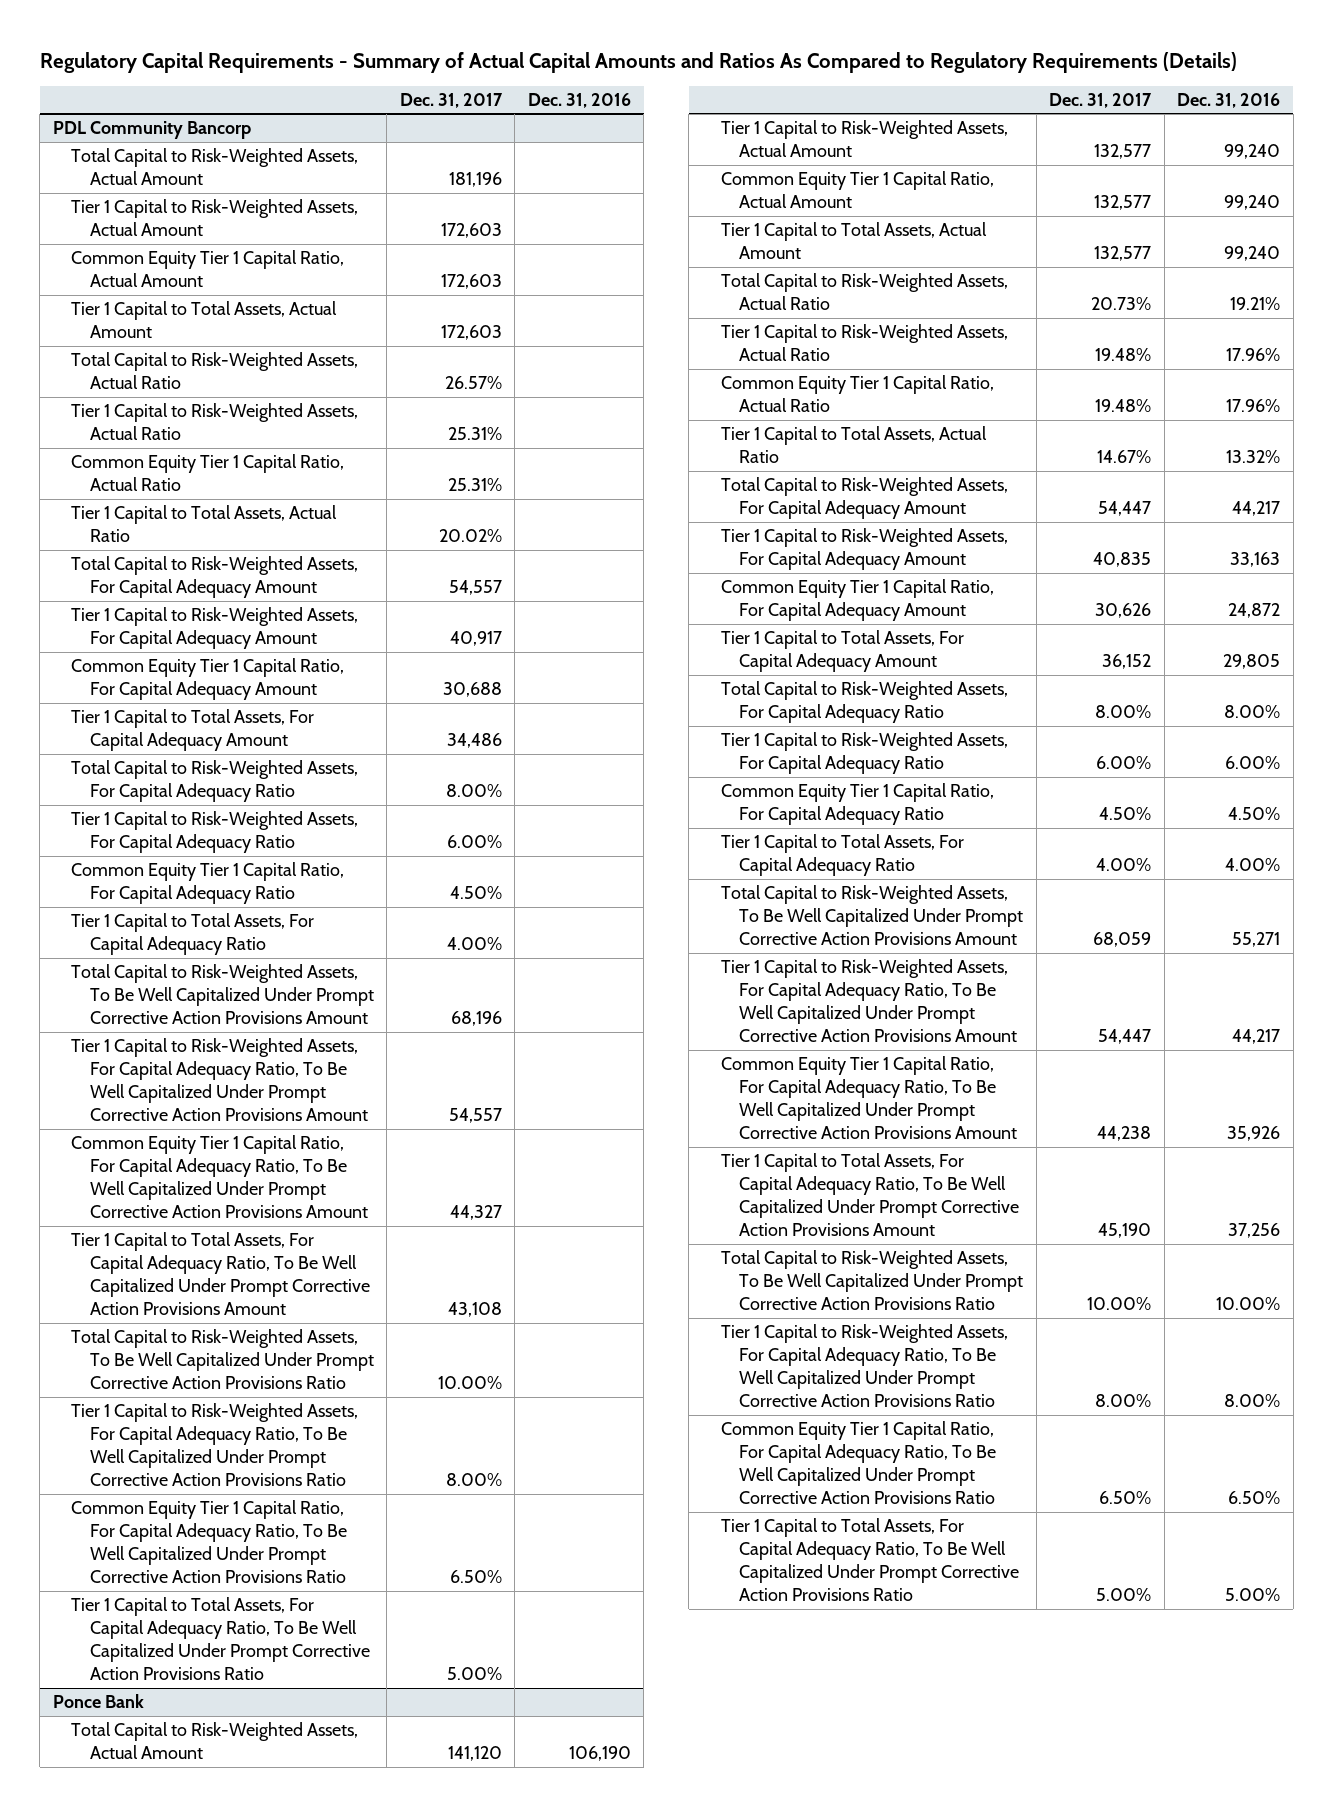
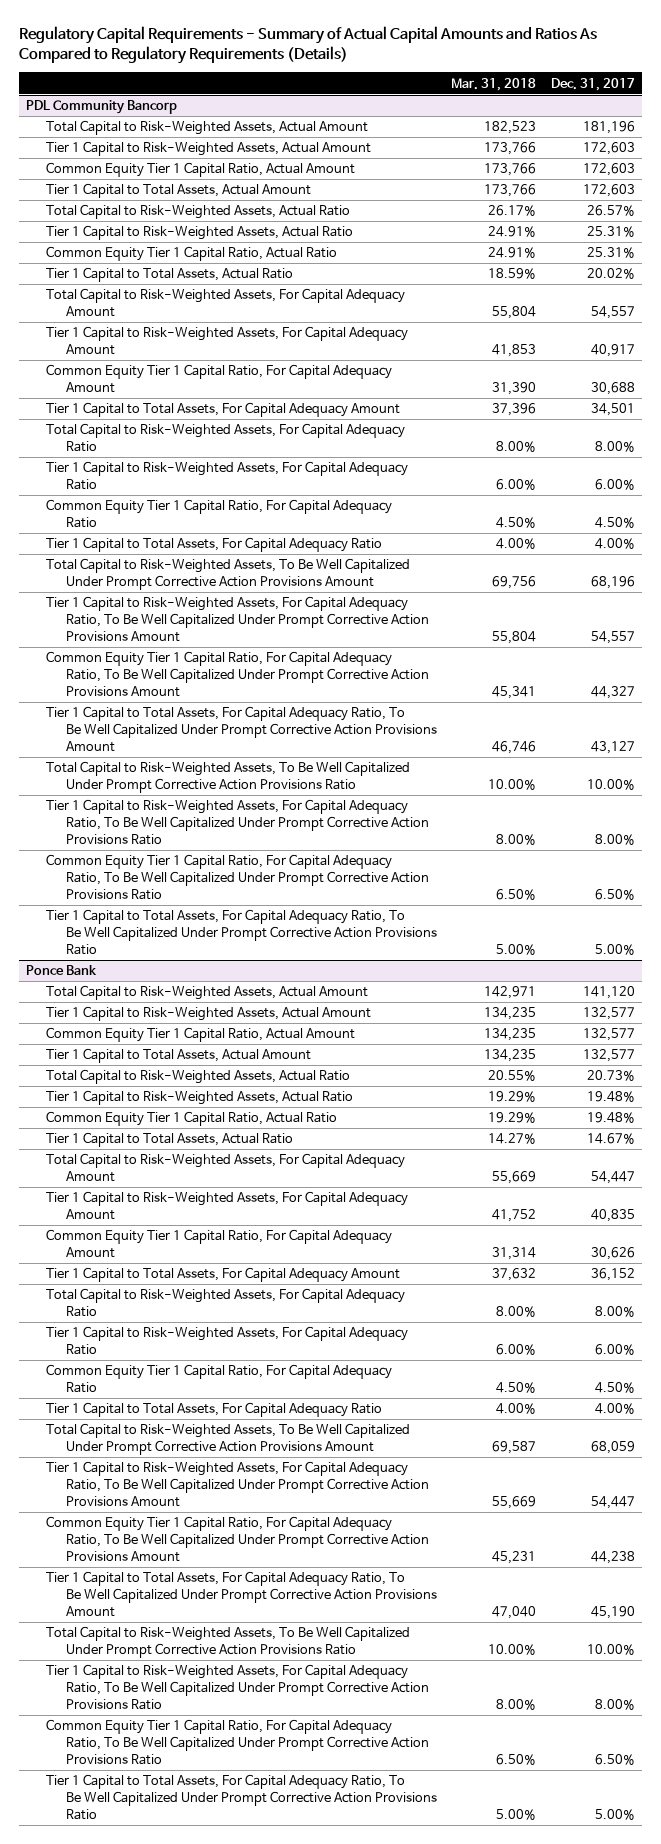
[527,92,631,108] Dec. 31, 2016 -> none
none -> [451,77,537,91] Mar. 31, 2018
[446,733,502,749] 34,486 -> [590,403,635,417] 34,501
[447,1302,502,1318] 43,108 -> [590,740,635,754] 43,127

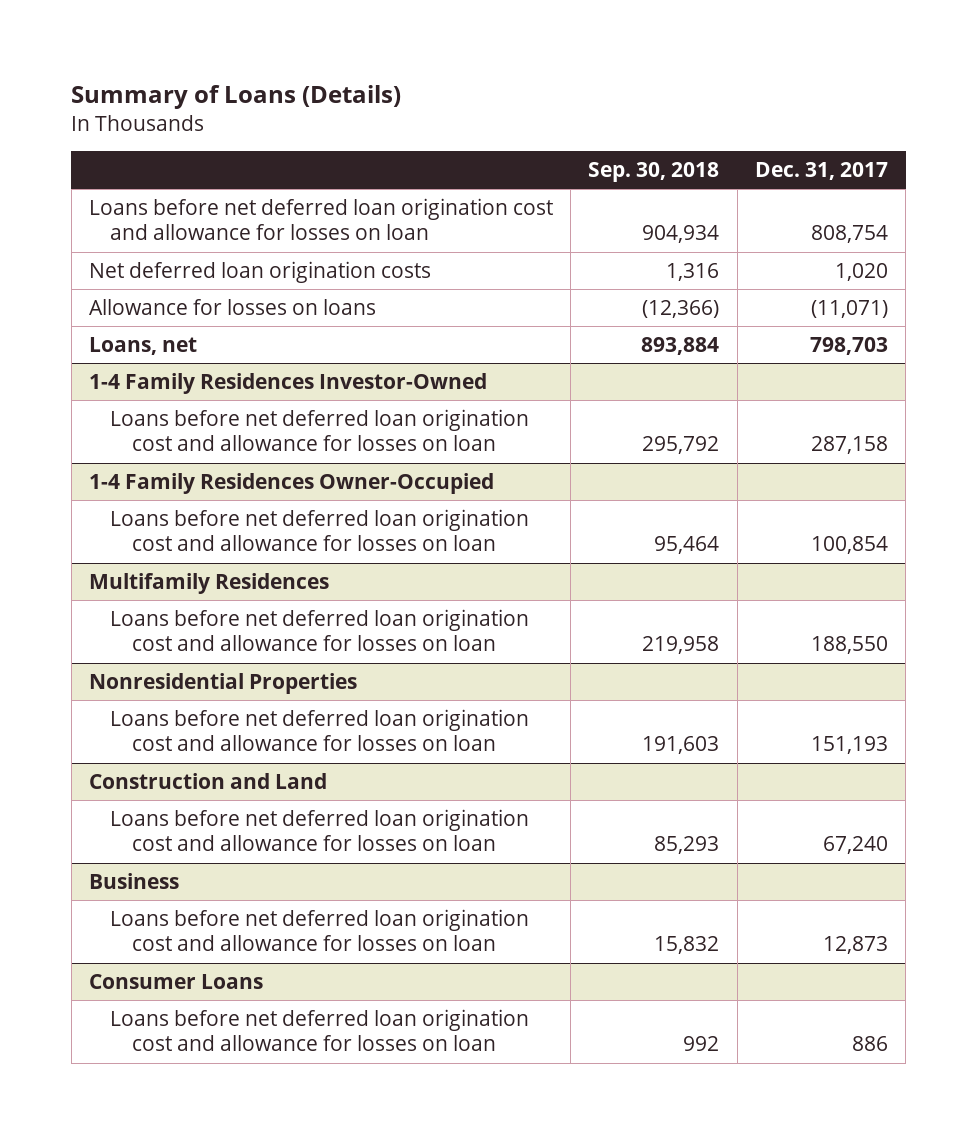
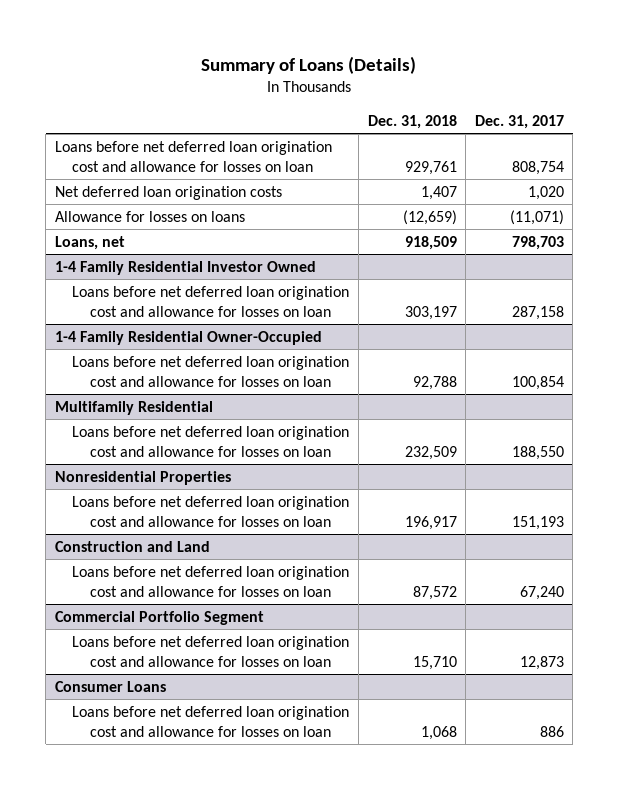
[588,162,720,183] Sep. 30, 2018 -> none
none -> [367,114,457,129] Dec. 31, 2018
[88,372,487,394] 1-4 Family Residences Investor-Owned -> [54,260,316,275] 1-4 Family Residential Investor Owned
[88,472,494,494] 1-4 Family Residences Owner-Occupied -> [54,330,322,345] 1-4 Family Residential Owner-Occupied
[88,572,329,594] Multifamily Residences -> [54,400,213,415] Multifamily Residential
[88,872,179,889] Business -> [54,610,264,625] Commercial Portfolio Segment

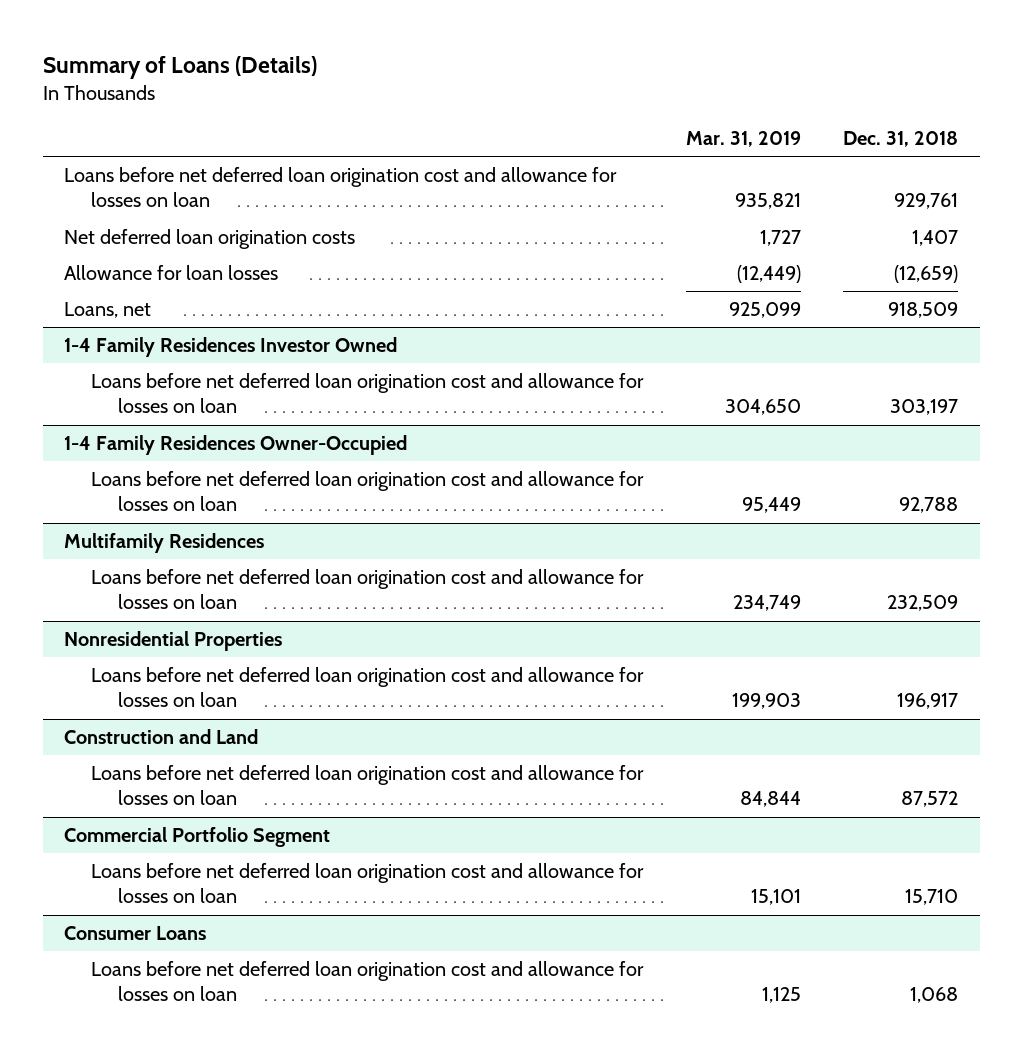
[474,114,564,129] Dec. 31, 2017 -> none
none -> [685,131,801,148] Mar. 31, 2019
[54,210,245,222] Allowance for losses on loans -> [63,265,278,281] Allowance for loan losses
[54,260,316,275] 1-4 Family Residential Investor Owned -> [63,337,397,358] 1-4 Family Residences Investor Owned
[54,330,322,345] 1-4 Family Residential Owner-Occupied -> [63,435,407,456] 1-4 Family Residences Owner-Occupied
[54,400,213,415] Multifamily Residential -> [63,533,264,554] Multifamily Residences

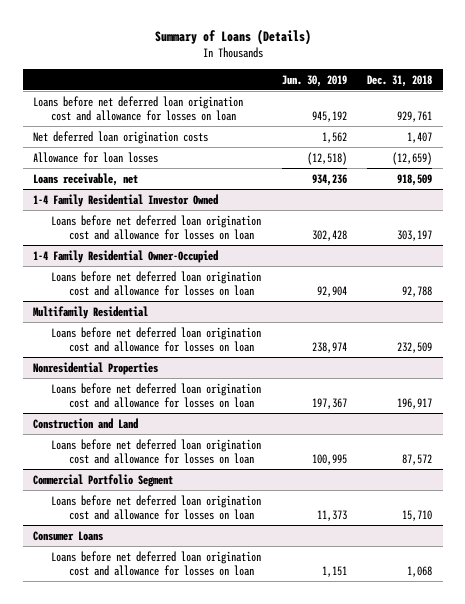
[685,131,801,148] Mar. 31, 2019 -> none
none -> [281,74,347,87] Jun. 30, 2019
[63,302,151,319] Loans, net -> [32,172,138,186] Loans receivable, net
[63,337,397,358] 1-4 Family Residences Investor Owned -> [32,193,218,207] 1-4 Family Residential Investor Owned
[63,435,407,456] 1-4 Family Residences Owner-Occupied -> [32,249,218,263] 1-4 Family Residential Owner-Occupied
[63,533,264,554] Multifamily Residences -> [32,305,148,319] Multifamily Residential

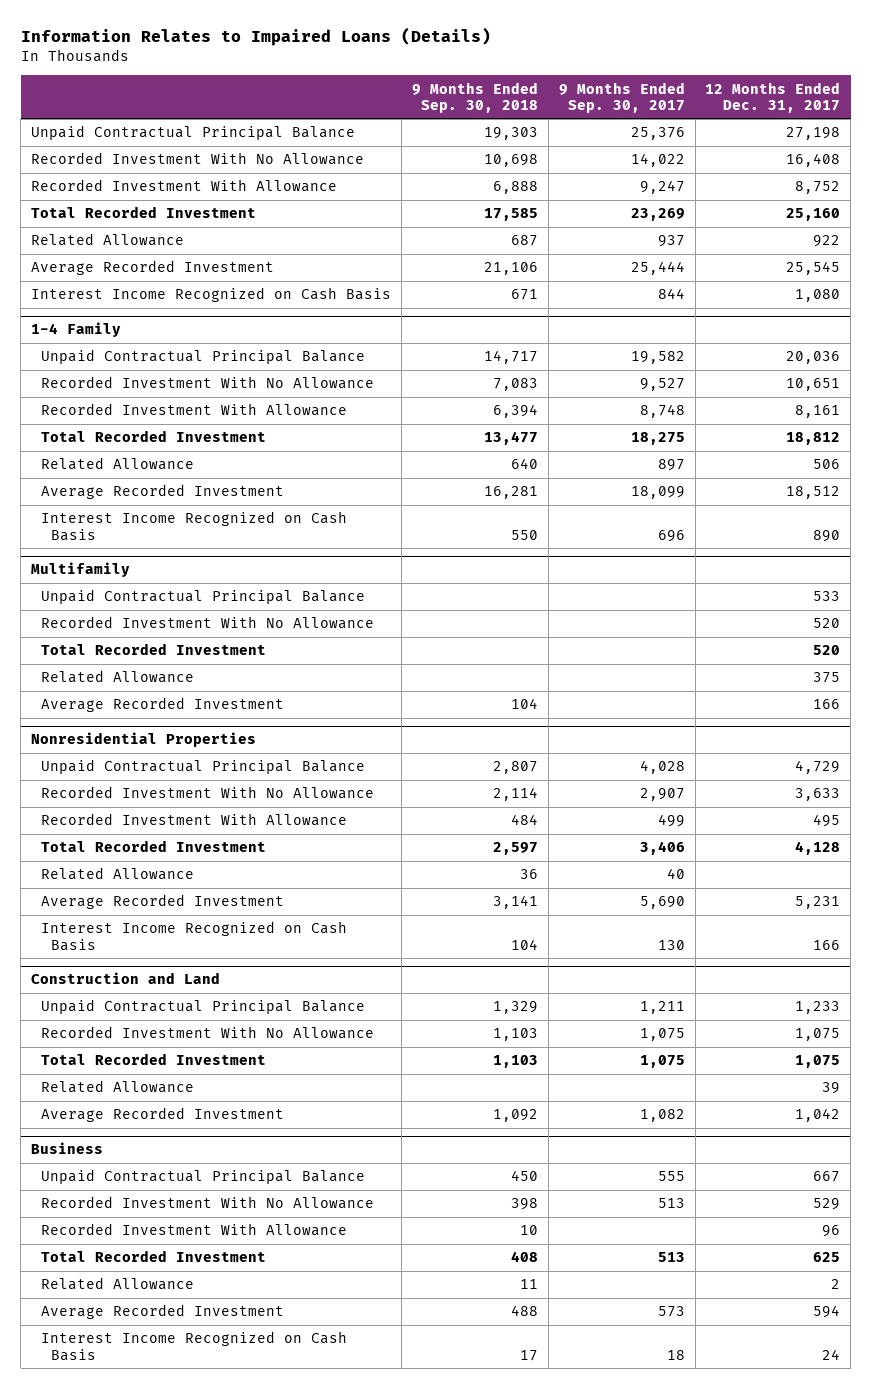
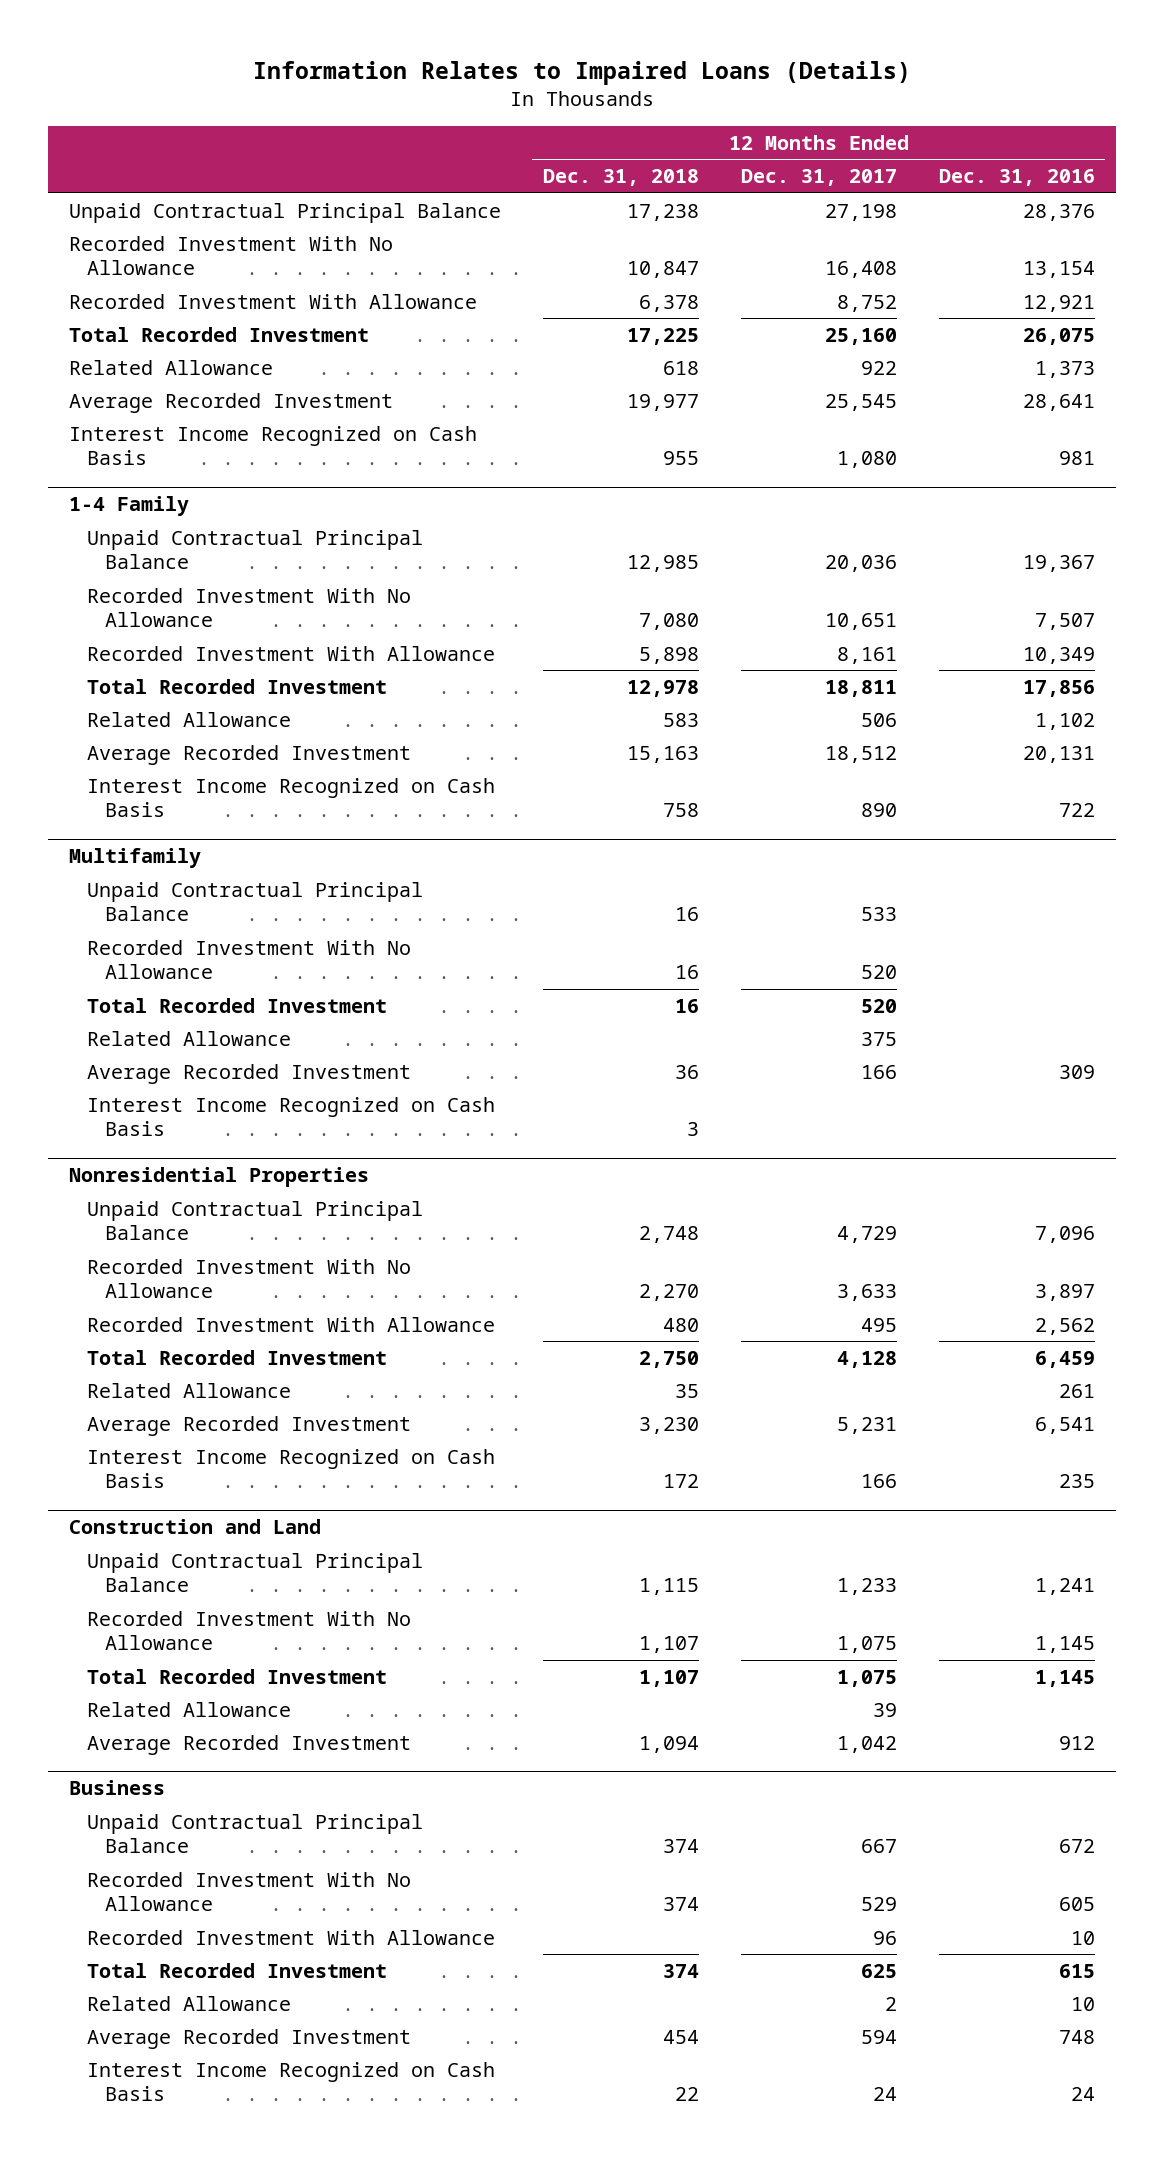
[411,81,538,113] 9 Months Ended Sep. 30, 2018 -> none
[558,81,685,113] 9 Months Ended Sep. 30, 2017 -> none
none -> [542,169,699,187] Dec. 31, 2018
none -> [938,169,1095,187] Dec. 31, 2016
[786,432,841,446] 18,812 -> [824,679,897,697] 18,811
none -> [86,1096,495,1137] Interest Income Recognized on Cash Basis

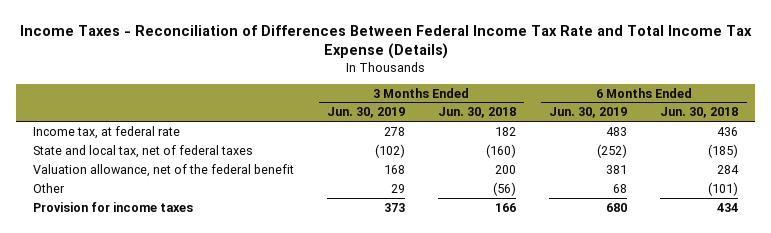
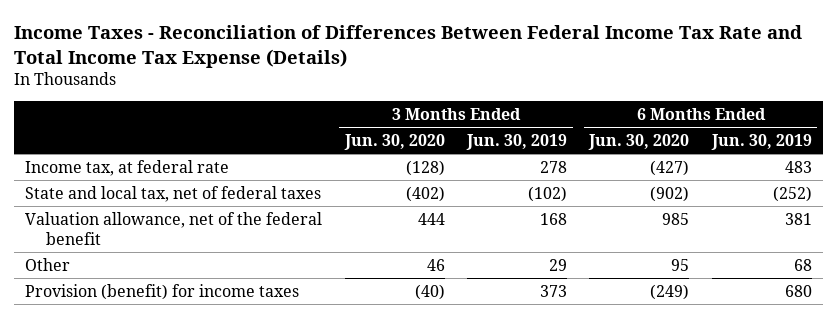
[438,107,517,119] Jun. 30, 2018 -> none
[660,107,739,119] Jun. 30, 2018 -> none
none -> [343,133,445,150] Jun. 30, 2020
none -> [588,133,690,150] Jun. 30, 2020
[32,201,193,212] Provision for income taxes -> [25,283,300,300] Provision (benefit) for income taxes

